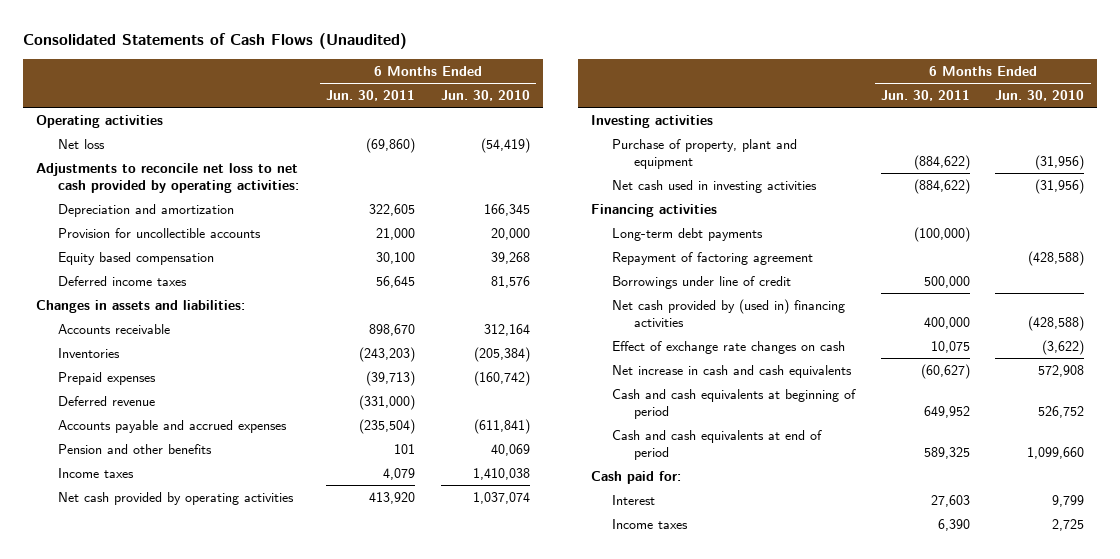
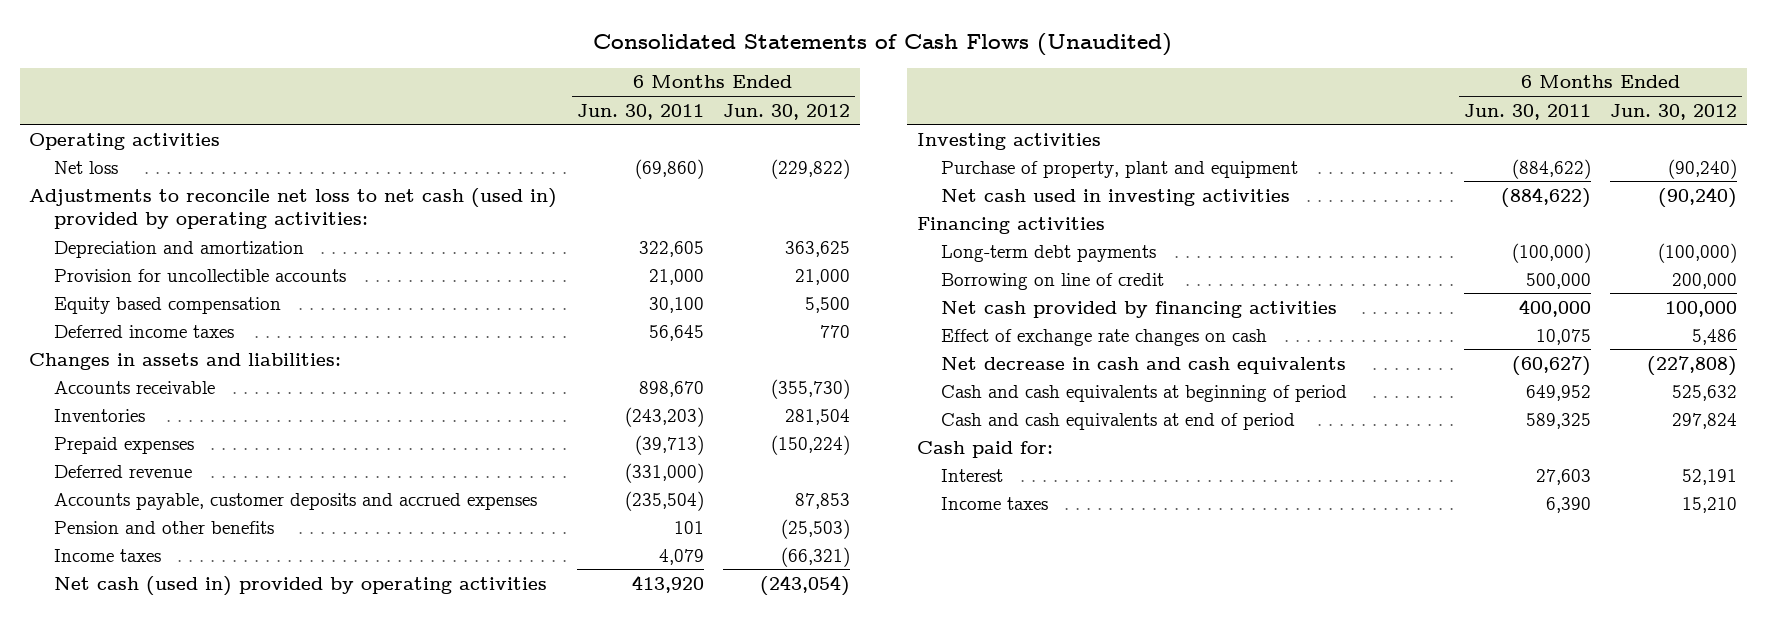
[440,90,530,102] Jun. 30, 2010 -> none
none -> [722,103,850,120] Jun. 30, 2012
[36,162,299,194] Adjustments to reconcile net loss to net cash provided by operating activities: -> [29,187,558,230] Adjustments to reconcile net loss to net cash (used in) provided by operating activities:
[57,419,287,433] Accounts payable and accrued expenses -> [53,492,537,510] Accounts payable, customer deposits and accrued expenses
[57,491,294,505] Net cash provided by operating activities -> [53,575,547,596] Net cash (used in) provided by operating activities
[612,251,814,265] Repayment of factoring agreement -> none
[612,275,792,289] Borrowings under line of credit -> [941,272,1165,290] Borrowing on line of credit
[612,298,846,328] Net cash provided by (used in) financing activities -> [941,300,1338,318] Net cash provided by financing activities
[612,364,853,378] Net increase in cash and cash equivalents -> [941,356,1347,374] Net decrease in cash and cash equivalents

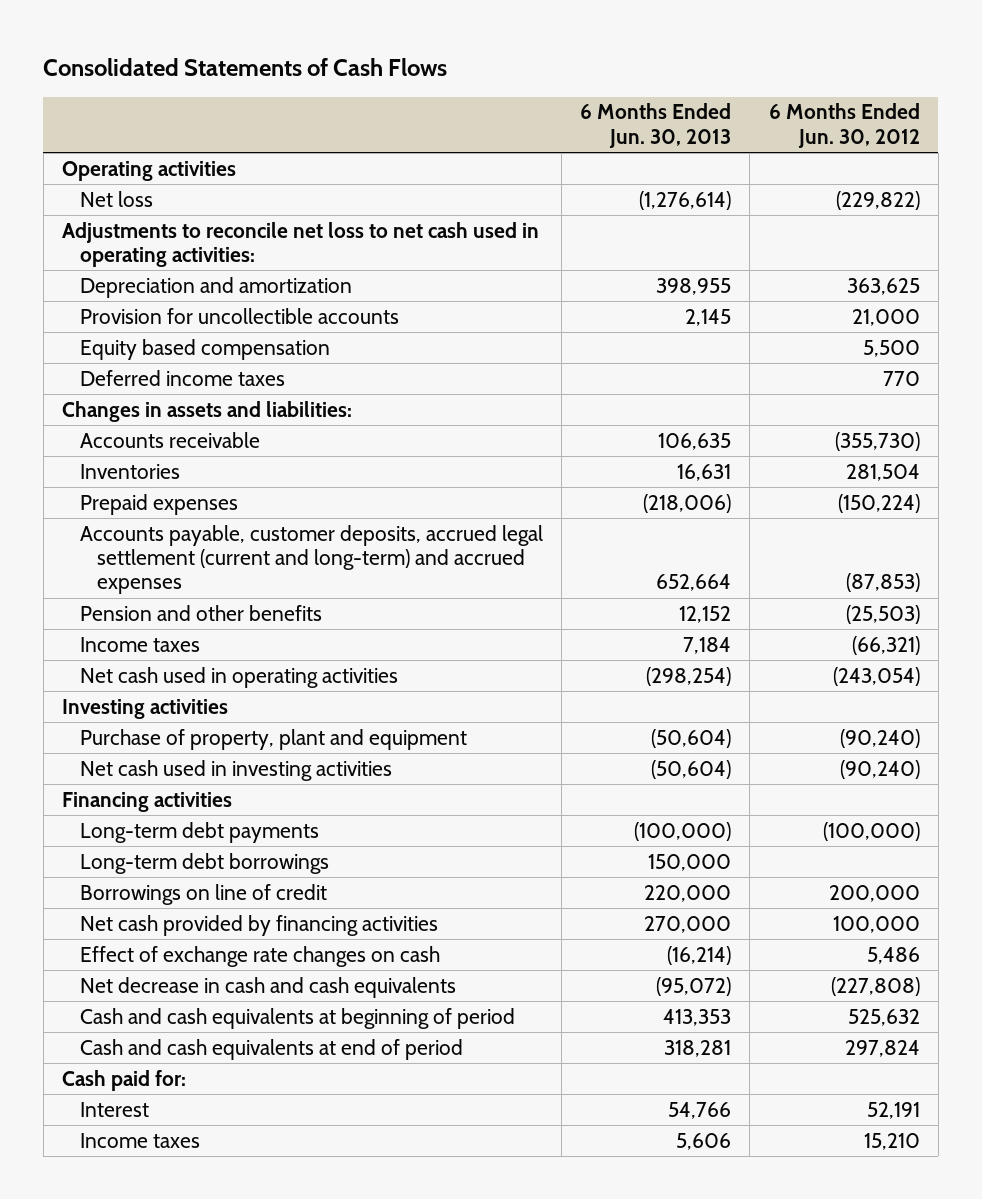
[593,32,1173,56] Consolidated Statements of Cash Flows (Unaudited) -> [43,57,448,76] Consolidated Statements of Cash Flows
[576,103,704,120] Jun. 30, 2011 -> none
none -> [580,103,732,148] 6 Months Ended Jun. 30, 2013
[29,187,558,230] Adjustments to reconcile net loss to net cash (used in) provided by operating activities: -> [61,221,539,268] Adjustments to reconcile net loss to net cash used in operating activities:
[53,464,192,478] Deferred revenue -> none
[53,492,537,510] Accounts payable, customer deposits and accrued expenses -> [79,524,543,595] Accounts payable, customer deposits, accrued legal settlement (current and long-term) and accrued expenses
[794,492,850,509] 87,853 -> [845,573,920,593] (87,853)
[53,575,547,596] Net cash (used in) provided by operating activities -> [79,666,398,688] Net cash used in operating activities
none -> [79,852,329,874] Long-term debt borrowings
[941,272,1165,290] Borrowing on line of credit -> [79,883,327,905] Borrowings on line of credit

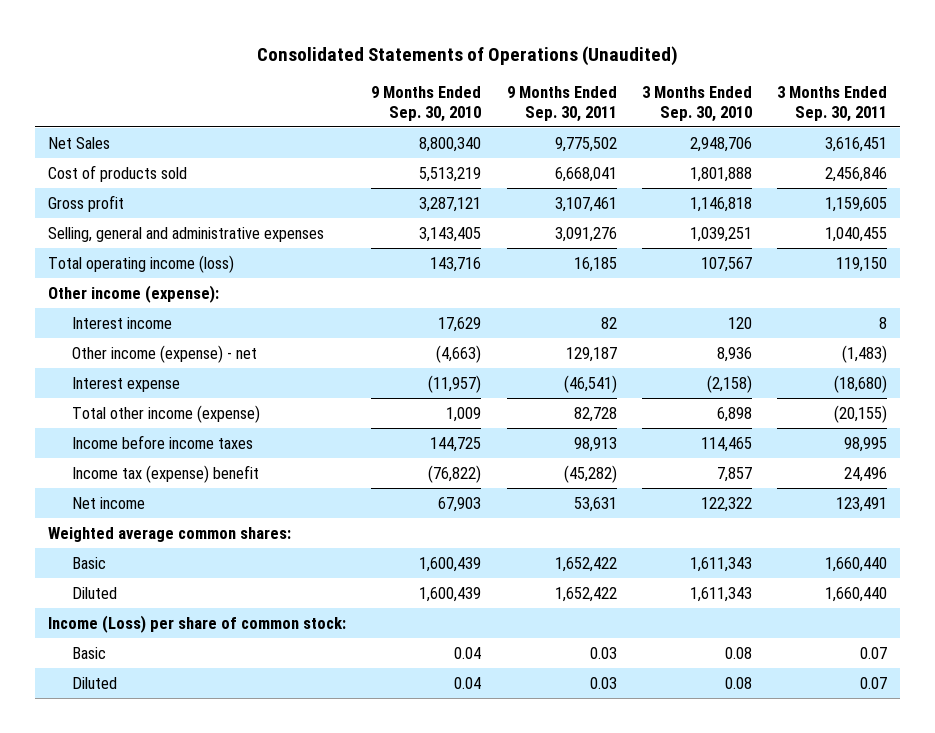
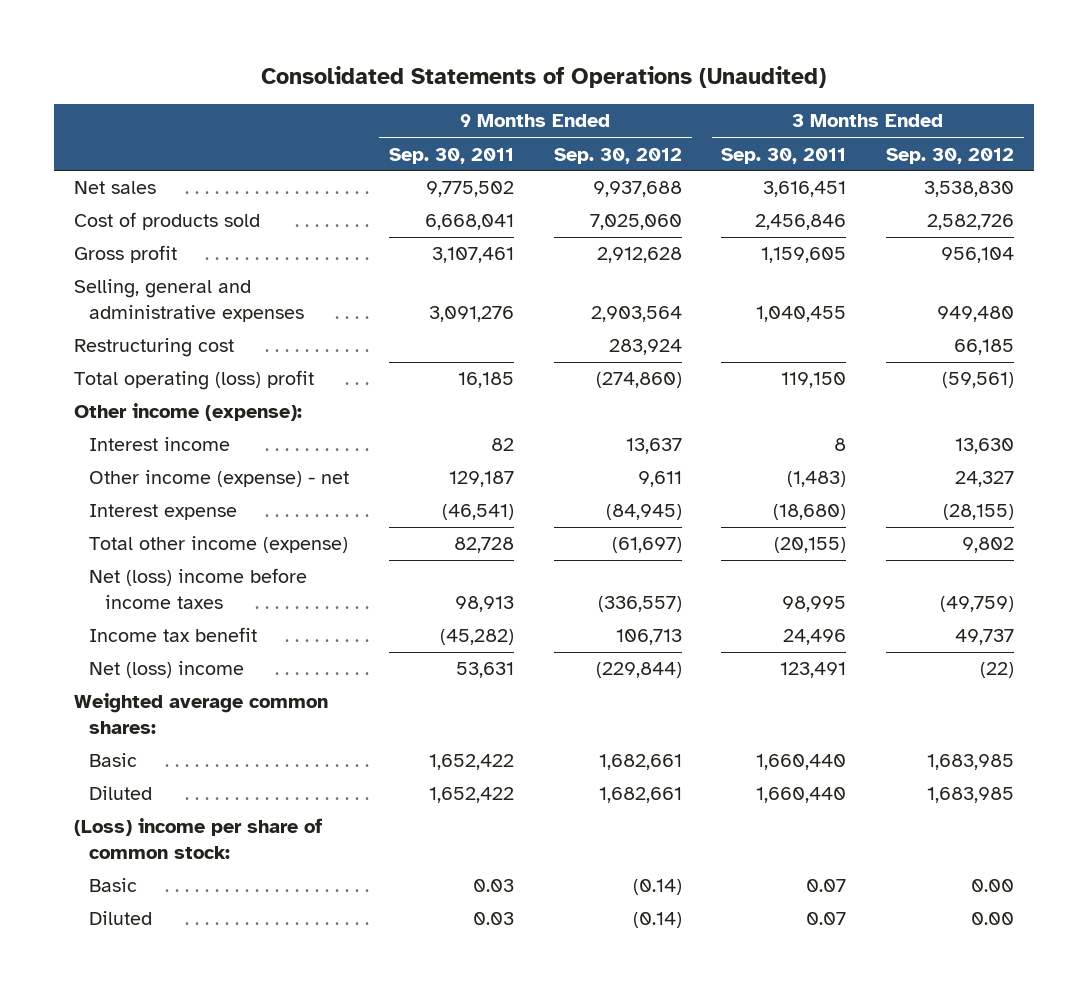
[371,85,482,122] 9 Months Ended Sep. 30, 2010 -> none
[641,85,752,122] 3 Months Ended Sep. 30, 2010 -> none
none -> [553,147,682,164] Sep. 30, 2012
none -> [886,147,1015,164] Sep. 30, 2012
[47,136,110,149] Net Sales -> [73,181,156,195] Net sales
none -> [73,338,234,358] Restructuring cost
[47,254,234,273] Total operating income (loss) -> [73,370,314,391] Total operating (loss) profit
[71,434,253,449] Income before income taxes -> [89,568,308,609] Net (loss) income before income taxes
[71,464,259,483] Income tax (expense) benefit -> [89,627,258,643] Income tax benefit
[71,496,145,509] Net income -> [89,661,245,679] Net (loss) income
[47,614,346,633] Income (Loss) per share of common stock: -> [73,818,322,859] (Loss) income per share of common stock:

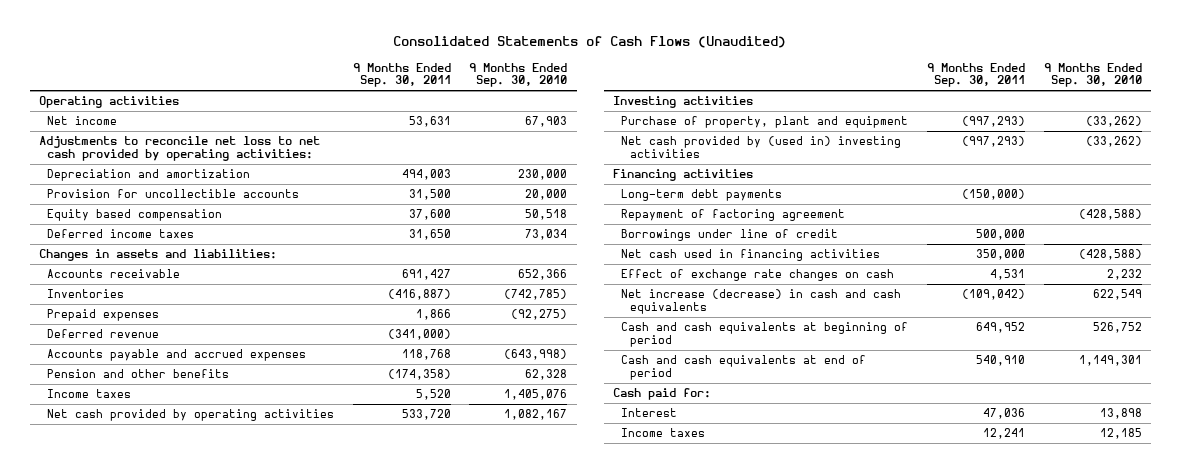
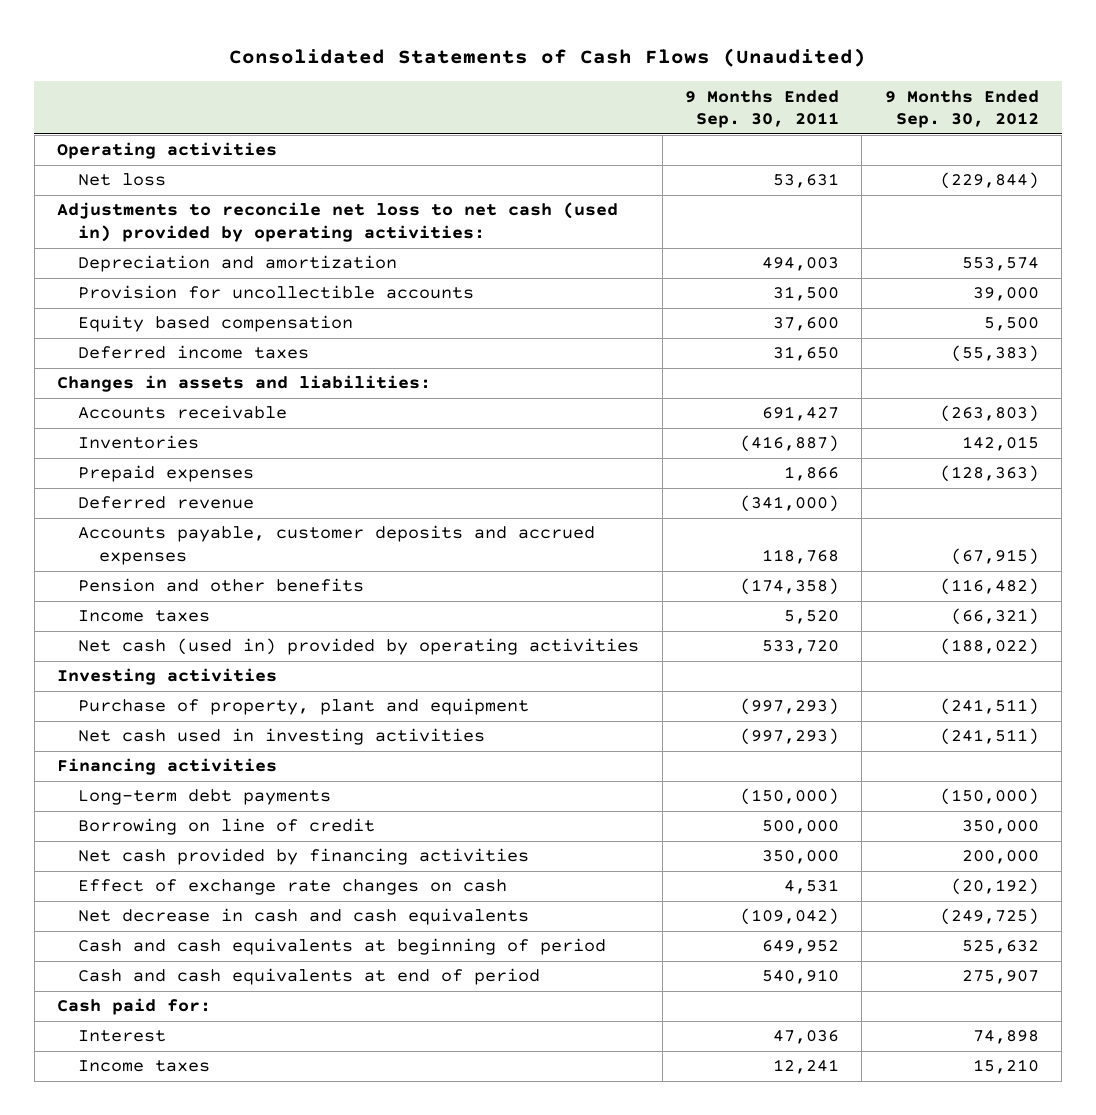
[469,62,568,88] 9 Months Ended Sep. 30, 2010 -> none
none -> [884,89,1039,129] 9 Months Ended Sep. 30, 2012
[47,116,118,126] Net income -> [78,173,167,187] Net loss
[38,136,320,162] Adjustments to reconcile net loss to net cash provided by operating activities: -> [57,202,619,242] Adjustments to reconcile net loss to net cash (used in) provided by operating activities:
[47,349,307,362] Accounts payable and accrued expenses -> [78,525,596,565] Accounts payable, customer deposits and accrued expenses
[47,409,335,422] Net cash provided by operating activities -> [78,638,640,656] Net cash (used in) provided by operating activities
[621,136,902,159] Net cash provided by (used in) investing activities -> [78,728,486,746] Net cash used in investing activities
[621,209,846,222] Repayment of factoring agreement -> none
[621,229,839,242] Borrowings under line of credit -> [78,818,376,836] Borrowing on line of credit
[621,249,881,262] Net cash used in financing activities -> [78,848,530,866] Net cash provided by financing activities
[621,289,902,315] Net increase (decrease) in cash and cash equivalents -> [78,908,530,926] Net decrease in cash and cash equivalents

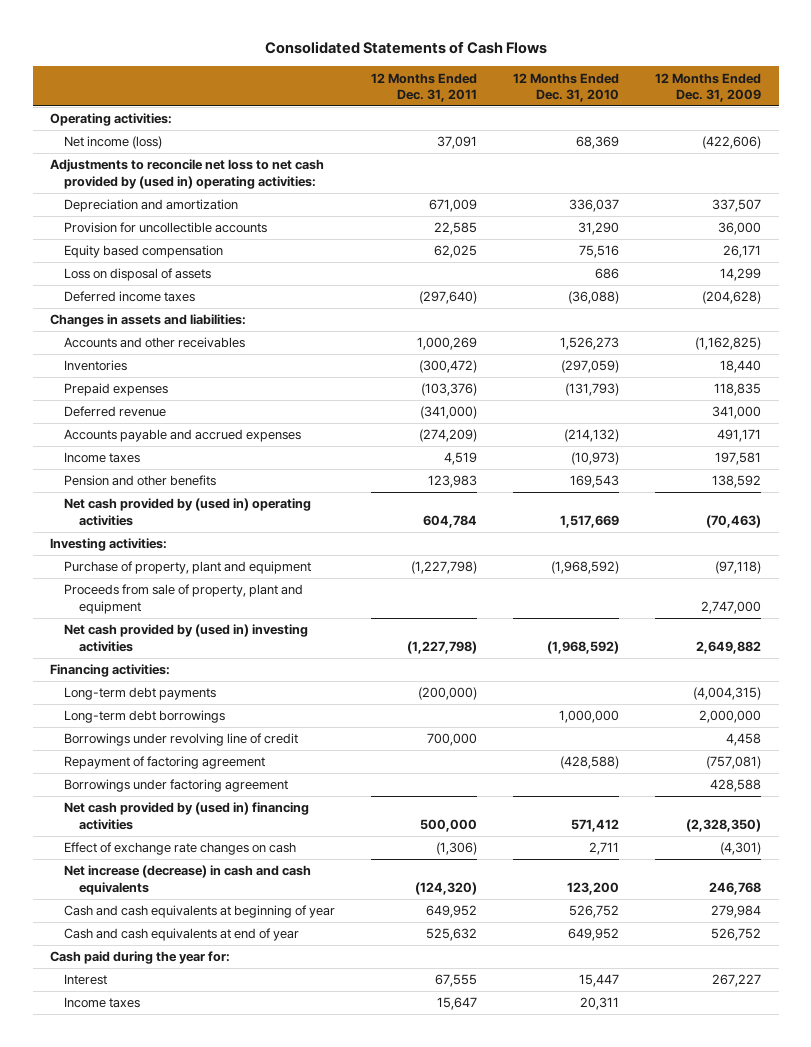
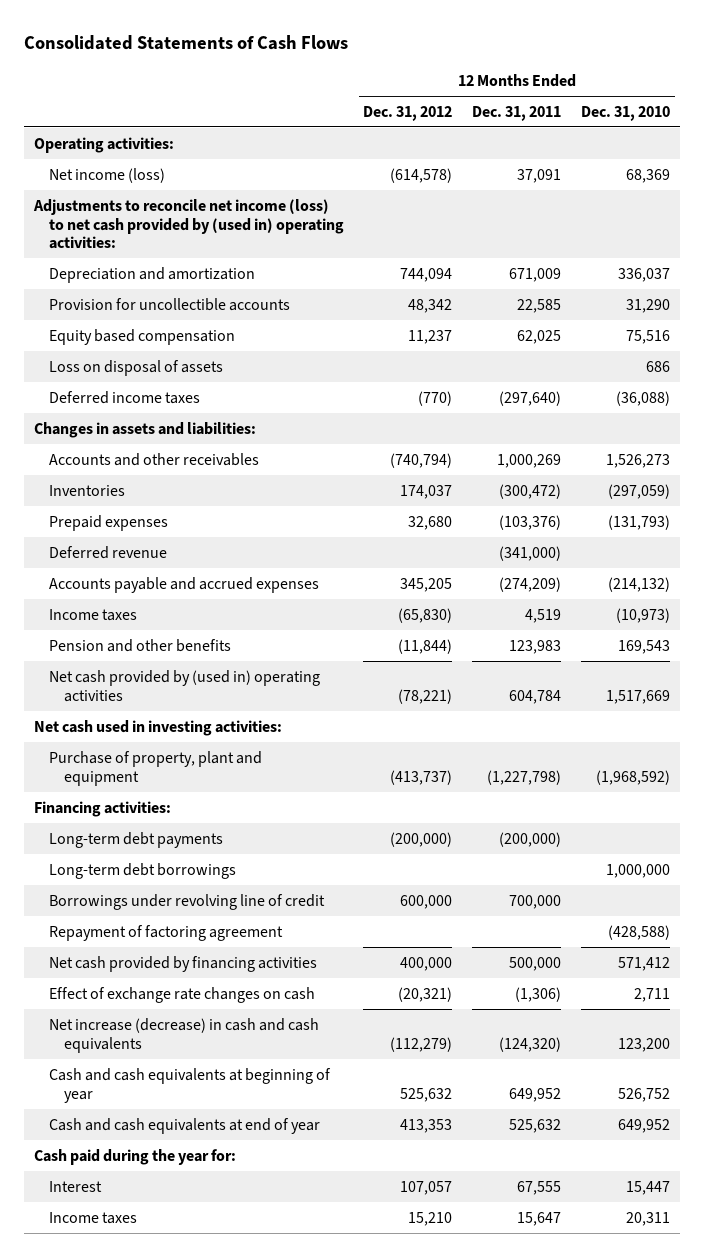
[655,72,762,102] 12 Months Ended Dec. 31, 2009 -> none
none -> [363,105,453,121] Dec. 31, 2012
[50,159,325,189] Adjustments to reconcile net loss to net cash provided by (used in) operating activities: -> [32,198,344,250] Adjustments to reconcile net income (loss) to net cash provided by (used in) operating activities:
[50,538,168,552] Investing activities: -> [33,719,282,736] Net cash used in investing activities:
[64,584,304,614] Proceeds from sale of property, plant and equipment -> none
[64,624,309,652] Net cash provided by (used in) investing activities -> none
[64,779,289,793] Borrowings under factoring agreement -> none
[64,802,310,830] Net cash provided by (used in) financing activities -> [48,955,317,972] Net cash provided by financing activities

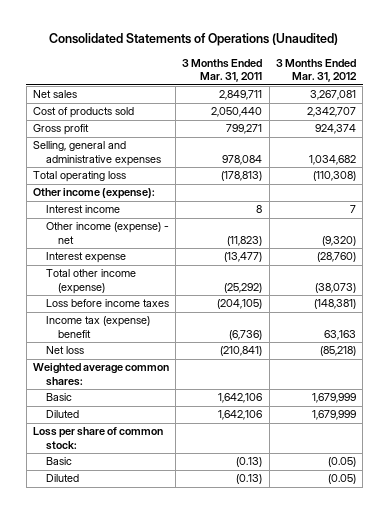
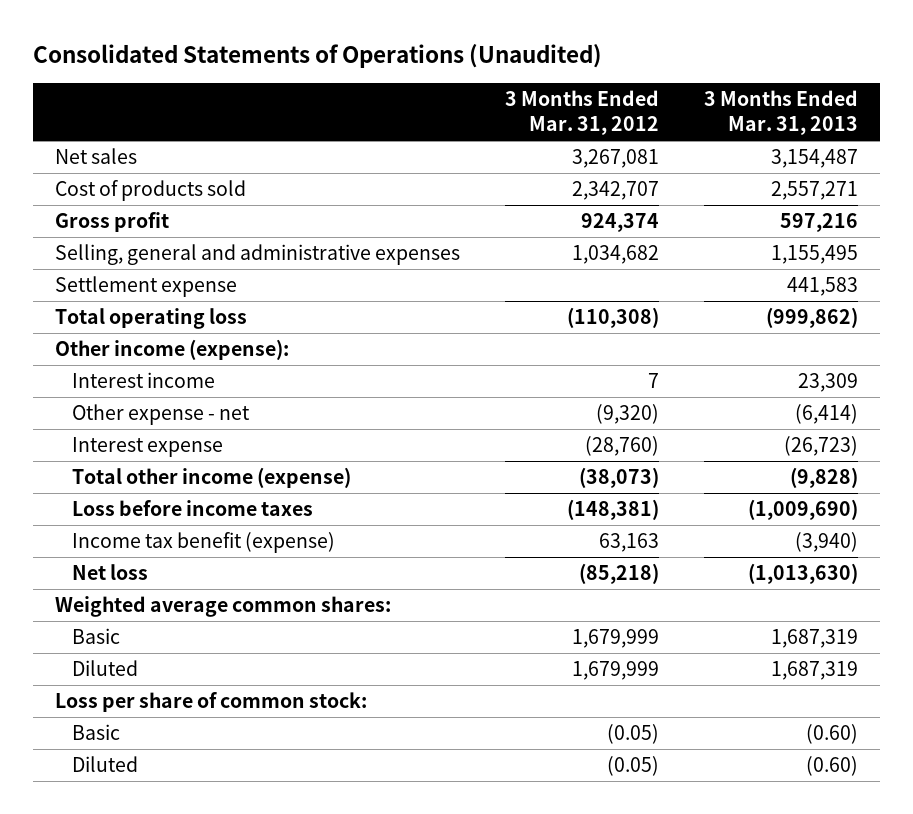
[182,58,263,83] 3 Months Ended Mar. 31, 2011 -> none
none -> [703,90,858,136] 3 Months Ended Mar. 31, 2013
none -> [55,276,238,298] Settlement expense
[45,222,169,245] Other income (expense) - net -> [72,404,251,426] Other expense - net
[45,316,150,339] Income tax (expense) benefit -> [72,532,336,554] Income tax benefit (expense)

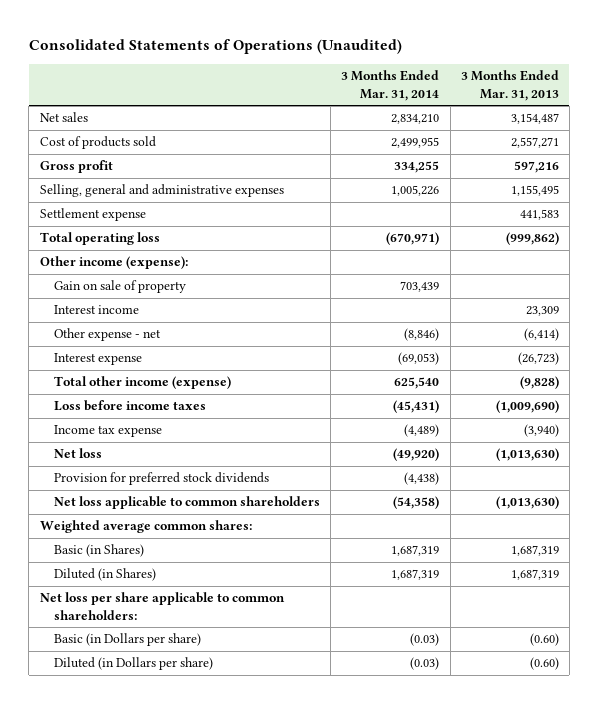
[504,90,659,136] 3 Months Ended Mar. 31, 2012 -> none
none -> [341,70,440,101] 3 Months Ended Mar. 31, 2014
none -> [53,280,186,294] Gain on sale of property
[72,532,336,554] Income tax benefit (expense) -> [53,425,162,438] Income tax expense
none -> [53,472,269,486] Provision for preferred stock dividends
none -> [53,496,320,510] Net loss applicable to common shareholders
[55,692,368,713] Loss per share of common stock: -> none
[72,628,121,645] Basic -> [53,544,144,558] Basic (in Shares)
[72,660,139,677] Diluted -> [53,568,156,582] Diluted (in Shares)
none -> [39,592,285,620] Net loss per share applicable to common shareholders:
[72,724,121,741] Basic -> [53,633,201,647] Basic (in Dollars per share)
[72,756,139,773] Diluted -> [53,657,213,671] Diluted (in Dollars per share)

